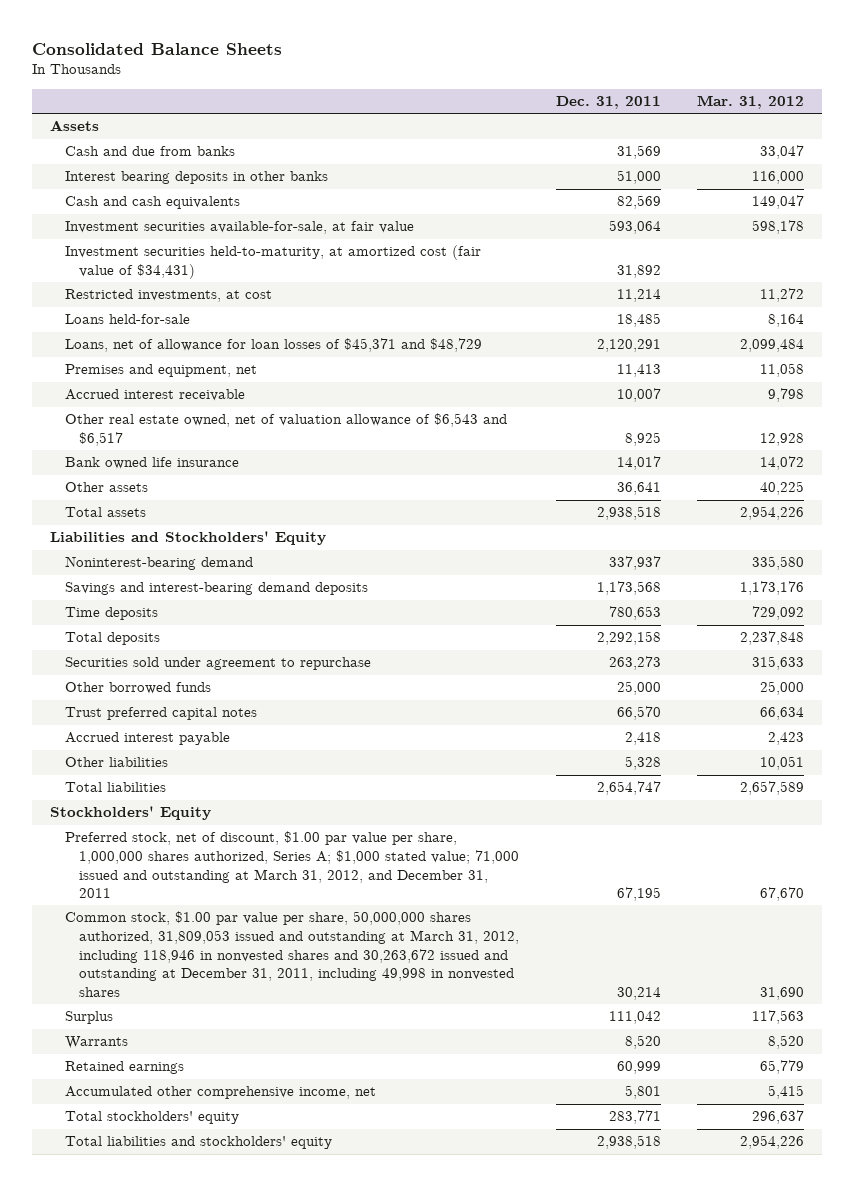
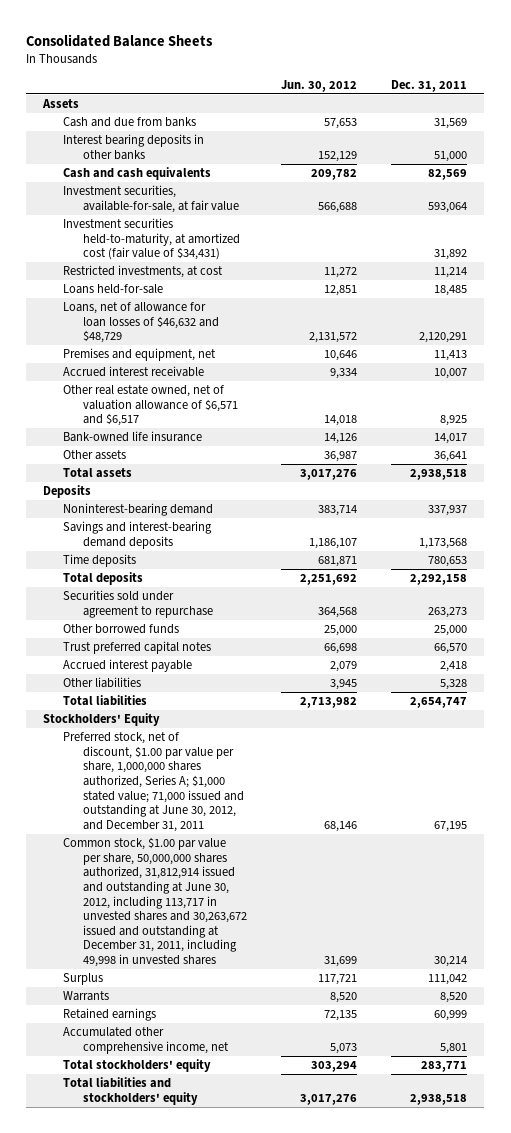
[696,95,804,110] Mar. 31, 2012 -> none
none -> [281,79,358,92] Jun. 30, 2012
[64,221,414,235] Investment securities available-for-sale, at fair value -> [63,185,240,213] Investment securities, available-for-sale, at fair value
[64,338,482,353] Loans, net of allowance for loan losses of $45,371 and $48,729 -> [63,302,220,344] Loans, net of allowance for loan losses of $46,632 and $48,729
[64,413,507,446] Other real estate owned, net of valuation allowance of $6,543 and $6,517 -> [63,385,239,427] Other real estate owned, net of valuation allowance of $6,571 and $6,517
[64,457,239,470] Bank owned life insurance -> [63,431,203,443] Bank-owned life insurance
[49,531,326,546] Liabilities and Stockholders' Equity -> none
none -> [43,485,92,499] Deposits
[64,831,520,899] Preferred stock, net of discount, $1.00 par value per share, 1,000,000 shares authorized, Series A; $1,000 stated value; 71,000 issued and outstanding at March 31, 2012, and December 31, 2011 -> [63,732,245,832] Preferred stock, net of discount, $1.00 par value per share, 1,000,000 shares authorized, Series A; $1,000 stated value; 71,000 issued and outstanding at June 30, 2012, and December 31, 2011
[64,911,520,997] Common stock, $1.00 par value per share, 50,000,000 shares authorized, 31,809,053 issued and outstanding at March 31, 2012, including 118,946 in nonvested shares and 30,263,672 issued and outstanding at December 31, 2011, including 49,998 in nonvested shares -> [63,837,248,967] Common stock, $1.00 par value per share, 50,000,000 shares authorized, 31,812,914 issued and outstanding at June 30, 2012, including 113,717 in unvested shares and 30,263,672 issued and outstanding at December 31, 2011, including 49,998 in unvested shares

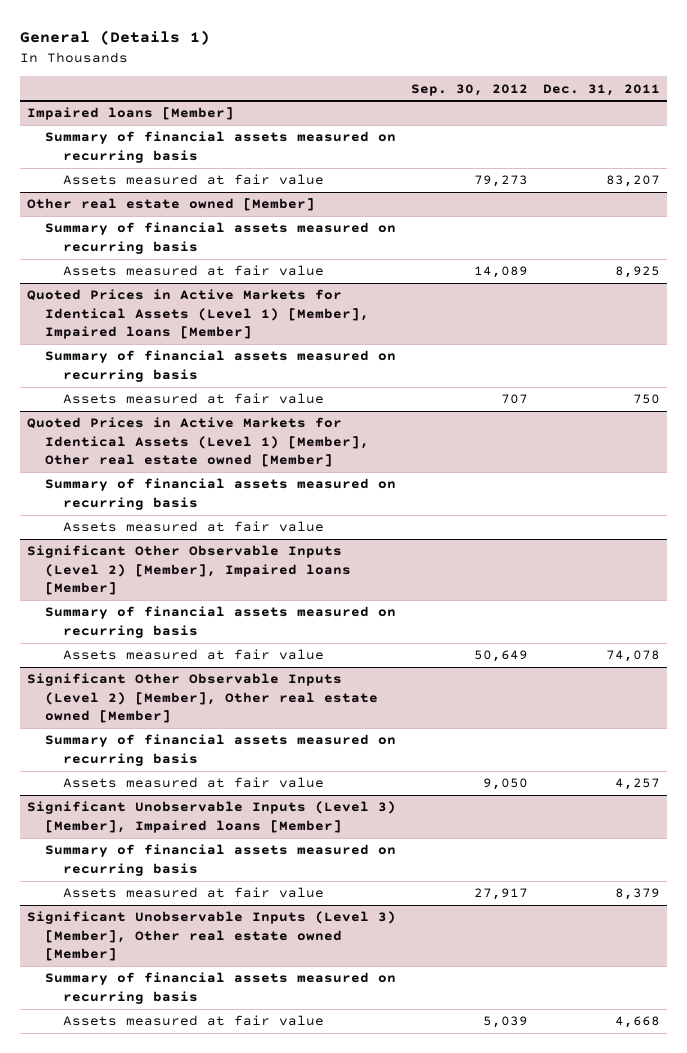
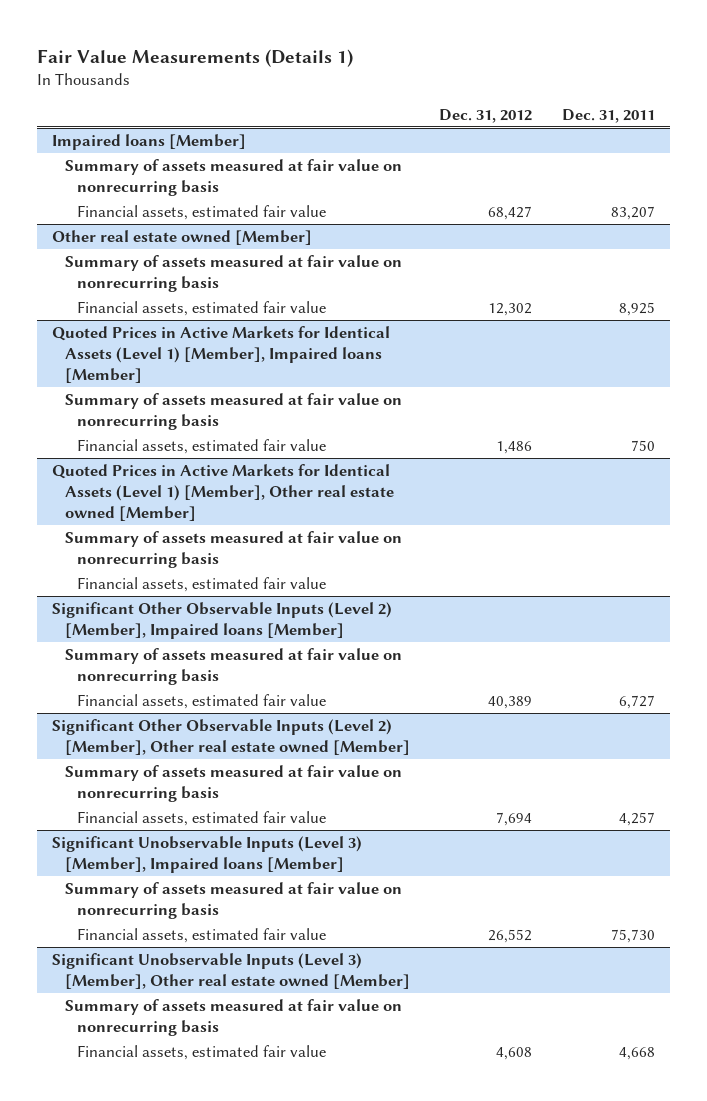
[20,30,211,46] General (Details 1) -> [37,48,354,67] Fair Value Measurements (Details 1)
[411,83,529,96] Sep. 30, 2012 -> none
none -> [439,108,533,123] Dec. 31, 2012
[45,131,397,163] Summary of financial assets measured on recurring basis -> [64,158,402,196] Summary of assets measured at fair value on nonrecurring basis
[63,174,325,186] Assets measured at fair value -> [76,204,326,220] Financial assets, estimated fair value
[45,222,397,254] Summary of financial assets measured on recurring basis -> [64,254,402,292] Summary of assets measured at fair value on nonrecurring basis
[63,265,325,277] Assets measured at fair value -> [76,300,326,316] Financial assets, estimated fair value
[45,350,397,382] Summary of financial assets measured on recurring basis -> [64,392,402,430] Summary of assets measured at fair value on nonrecurring basis
[63,393,325,405] Assets measured at fair value -> [76,438,326,454] Financial assets, estimated fair value
[45,478,397,510] Summary of financial assets measured on recurring basis -> [64,530,402,568] Summary of assets measured at fair value on nonrecurring basis
[63,521,325,533] Assets measured at fair value -> [76,576,326,592] Financial assets, estimated fair value
[45,606,397,638] Summary of financial assets measured on recurring basis -> [64,647,402,685] Summary of assets measured at fair value on nonrecurring basis
[63,649,325,661] Assets measured at fair value -> [76,693,326,709] Financial assets, estimated fair value
[606,650,661,663] 74,078 -> [619,694,656,709] 6,727
[45,734,397,766] Summary of financial assets measured on recurring basis -> [64,764,402,802] Summary of assets measured at fair value on nonrecurring basis
[63,777,325,789] Assets measured at fair value -> [76,810,326,826] Financial assets, estimated fair value
[45,844,397,876] Summary of financial assets measured on recurring basis -> [64,881,402,919] Summary of assets measured at fair value on nonrecurring basis
[63,887,325,899] Assets measured at fair value -> [76,927,326,943] Financial assets, estimated fair value
[615,888,661,901] 8,379 -> [611,928,656,943] 75,730
[45,972,397,1004] Summary of financial assets measured on recurring basis -> [64,998,402,1036] Summary of assets measured at fair value on nonrecurring basis
[63,1015,325,1027] Assets measured at fair value -> [76,1044,326,1060] Financial assets, estimated fair value

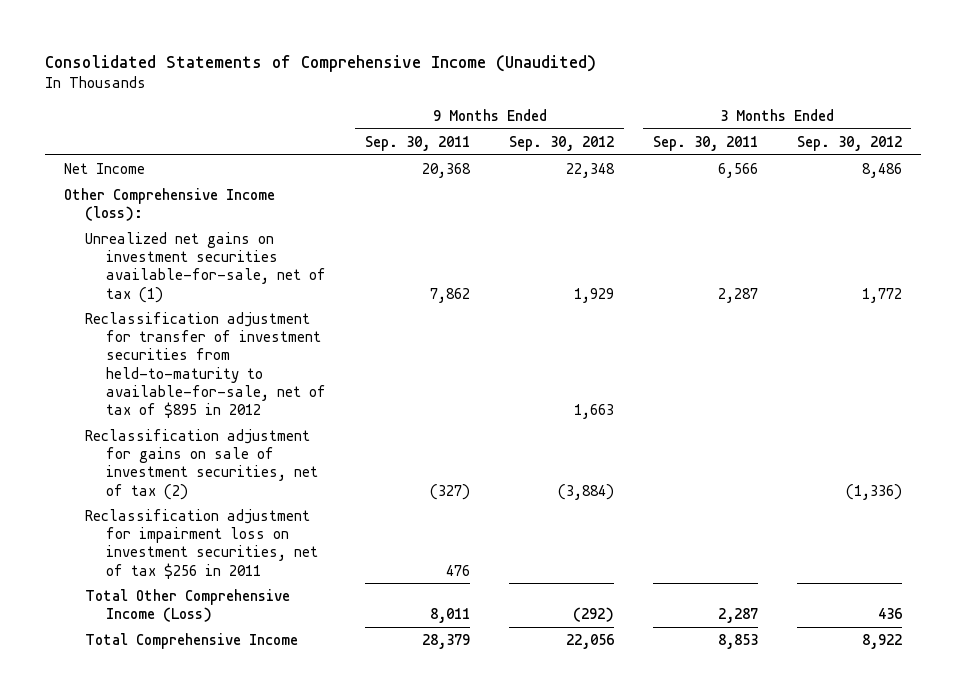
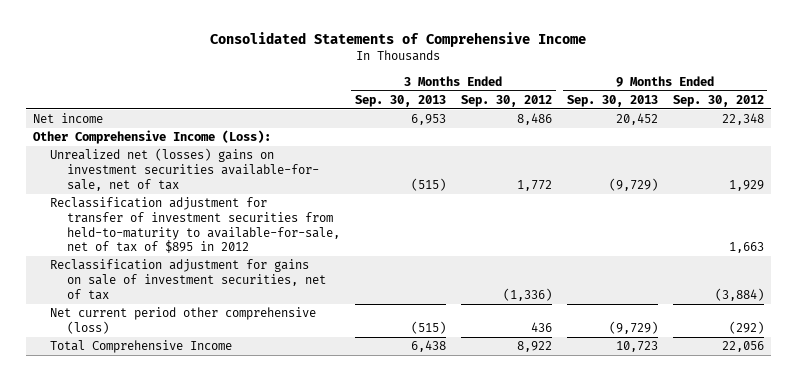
[44,54,596,72] Consolidated Statements of Comprehensive Income (Unaudited) -> [210,32,587,48] Consolidated Statements of Comprehensive Income
[365,135,471,151] Sep. 30, 2011 -> none
[652,135,758,151] Sep. 30, 2011 -> none
none -> [355,94,447,107] Sep. 30, 2013
none -> [566,94,658,107] Sep. 30, 2013
[64,163,146,175] Net Income -> [33,113,104,124] Net income
[64,188,276,222] Other Comprehensive Income (loss): -> [33,130,272,145] Other Comprehensive Income (Loss):
[85,232,327,303] Unrealized net gains on investment securities available-for-sale, net of tax (1) -> [50,148,320,191] Unrealized net (losses) gains on investment securities available-for- sale, net of tax
[85,509,319,579] Reclassification adjustment for impairment loss on investment securities, net of tax $256 in 2011 -> none
[85,429,319,500] Reclassification adjustment for gains on sale of investment securities, net of tax (2) -> [50,259,327,300] Reclassification adjustment for gains on sale of investment securities, net of tax
[85,589,291,623] Total Other Comprehensive Income (Loss) -> [50,307,317,335] Net current period other comprehensive (loss)

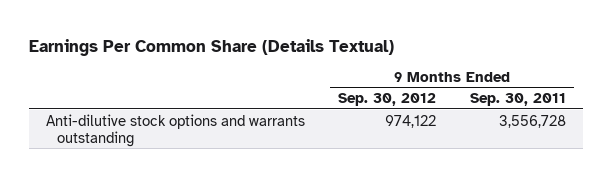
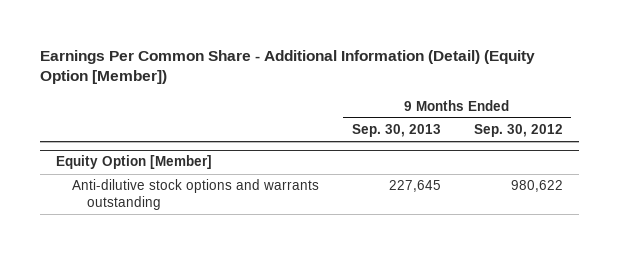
[29,39,395,57] Earnings Per Common Share (Details Textual) -> [39,49,535,85] Earnings Per Common Share - Additional Information (Detail) (Equity Option [Member])
[469,93,566,107] Sep. 30, 2011 -> none
none -> [351,124,441,138] Sep. 30, 2013
none -> [56,155,213,170] Equity Option [Member]
[385,114,437,128] 974,122 -> [510,180,563,193] 980,622

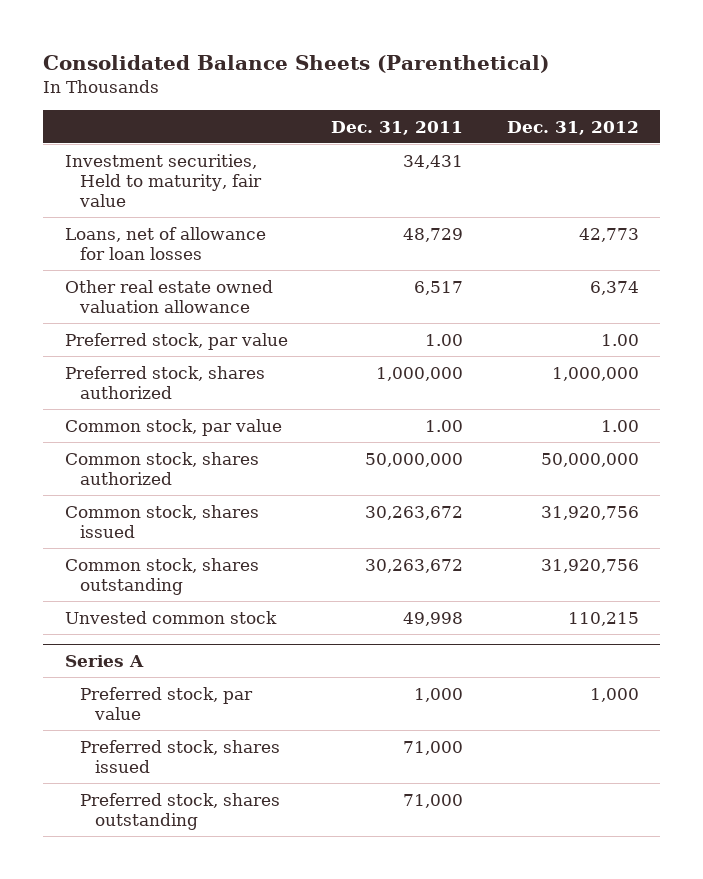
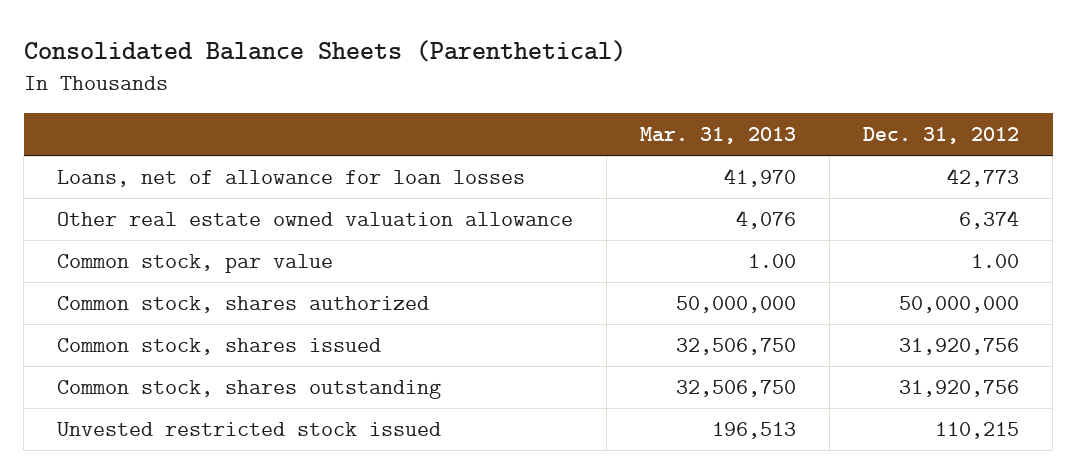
[331,120,464,135] Dec. 31, 2011 -> none
none -> [640,127,797,145] Mar. 31, 2013
[64,153,262,208] Investment securities, Held to maturity, fair value -> none
[64,332,288,350] Preferred stock, par value -> none
[64,365,265,399] Preferred stock, shares authorized -> none
[64,654,144,667] Series A -> none
[79,686,253,720] Preferred stock, par value -> none
[79,739,280,773] Preferred stock, shares issued -> none
[79,792,280,830] Preferred stock, shares outstanding -> none
[64,610,277,624] Unvested common stock -> [57,421,442,436] Unvested restricted stock issued

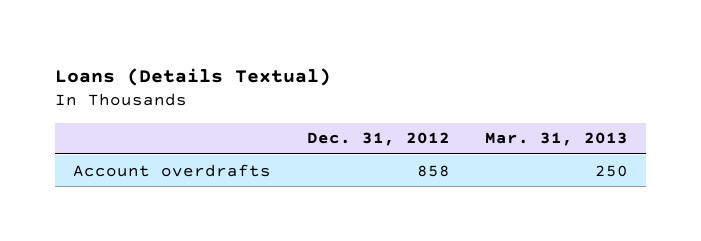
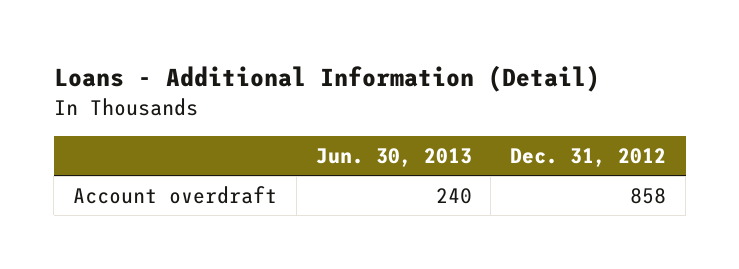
[55,68,332,87] Loans (Details Textual) -> [53,65,600,93] Loans - Additional Information (Detail)
[485,132,629,147] Mar. 31, 2013 -> none
none -> [315,148,472,168] Jun. 30, 2013
[72,163,271,177] Account overdrafts -> [72,185,277,204] Account overdraft

